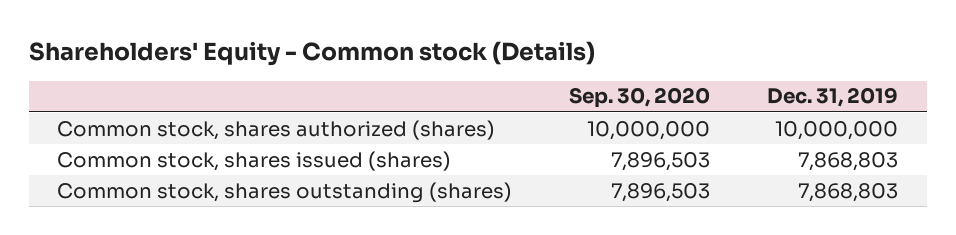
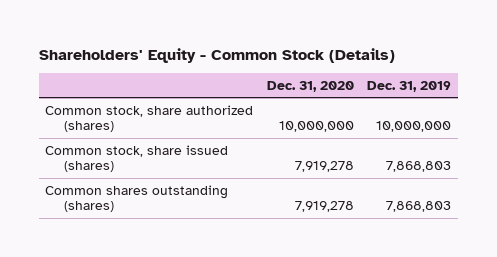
[28,41,595,67] Shareholders' Equity - Common stock (Details) -> [38,47,395,63] Shareholders' Equity - Common Stock (Details)
[569,87,711,109] Sep. 30, 2020 -> none
none -> [266,80,354,92] Dec. 31, 2020
[57,119,496,140] Common stock, shares authorized (shares) -> [45,104,254,133] Common stock, share authorized (shares)
[57,150,452,171] Common stock, shares issued (shares) -> [45,144,229,173] Common stock, share issued (shares)
[57,181,513,203] Common stock, shares outstanding (shares) -> [45,184,229,213] Common shares outstanding (shares)

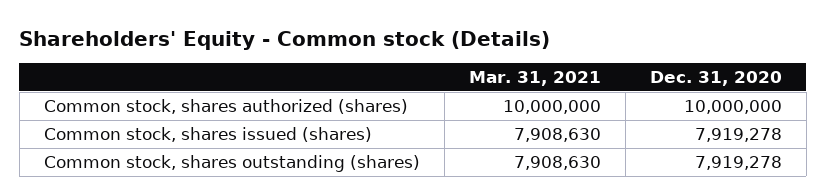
[38,47,395,63] Shareholders' Equity - Common Stock (Details) -> [19,30,551,50] Shareholders' Equity - Common stock (Details)
[367,80,452,92] Dec. 31, 2019 -> none
none -> [468,71,601,87] Mar. 31, 2021
[45,104,254,133] Common stock, share authorized (shares) -> [43,99,408,115] Common stock, shares authorized (shares)
[45,144,229,173] Common stock, share issued (shares) -> [43,127,372,143] Common stock, shares issued (shares)
[45,184,229,213] Common shares outstanding (shares) -> [43,155,420,173] Common stock, shares outstanding (shares)

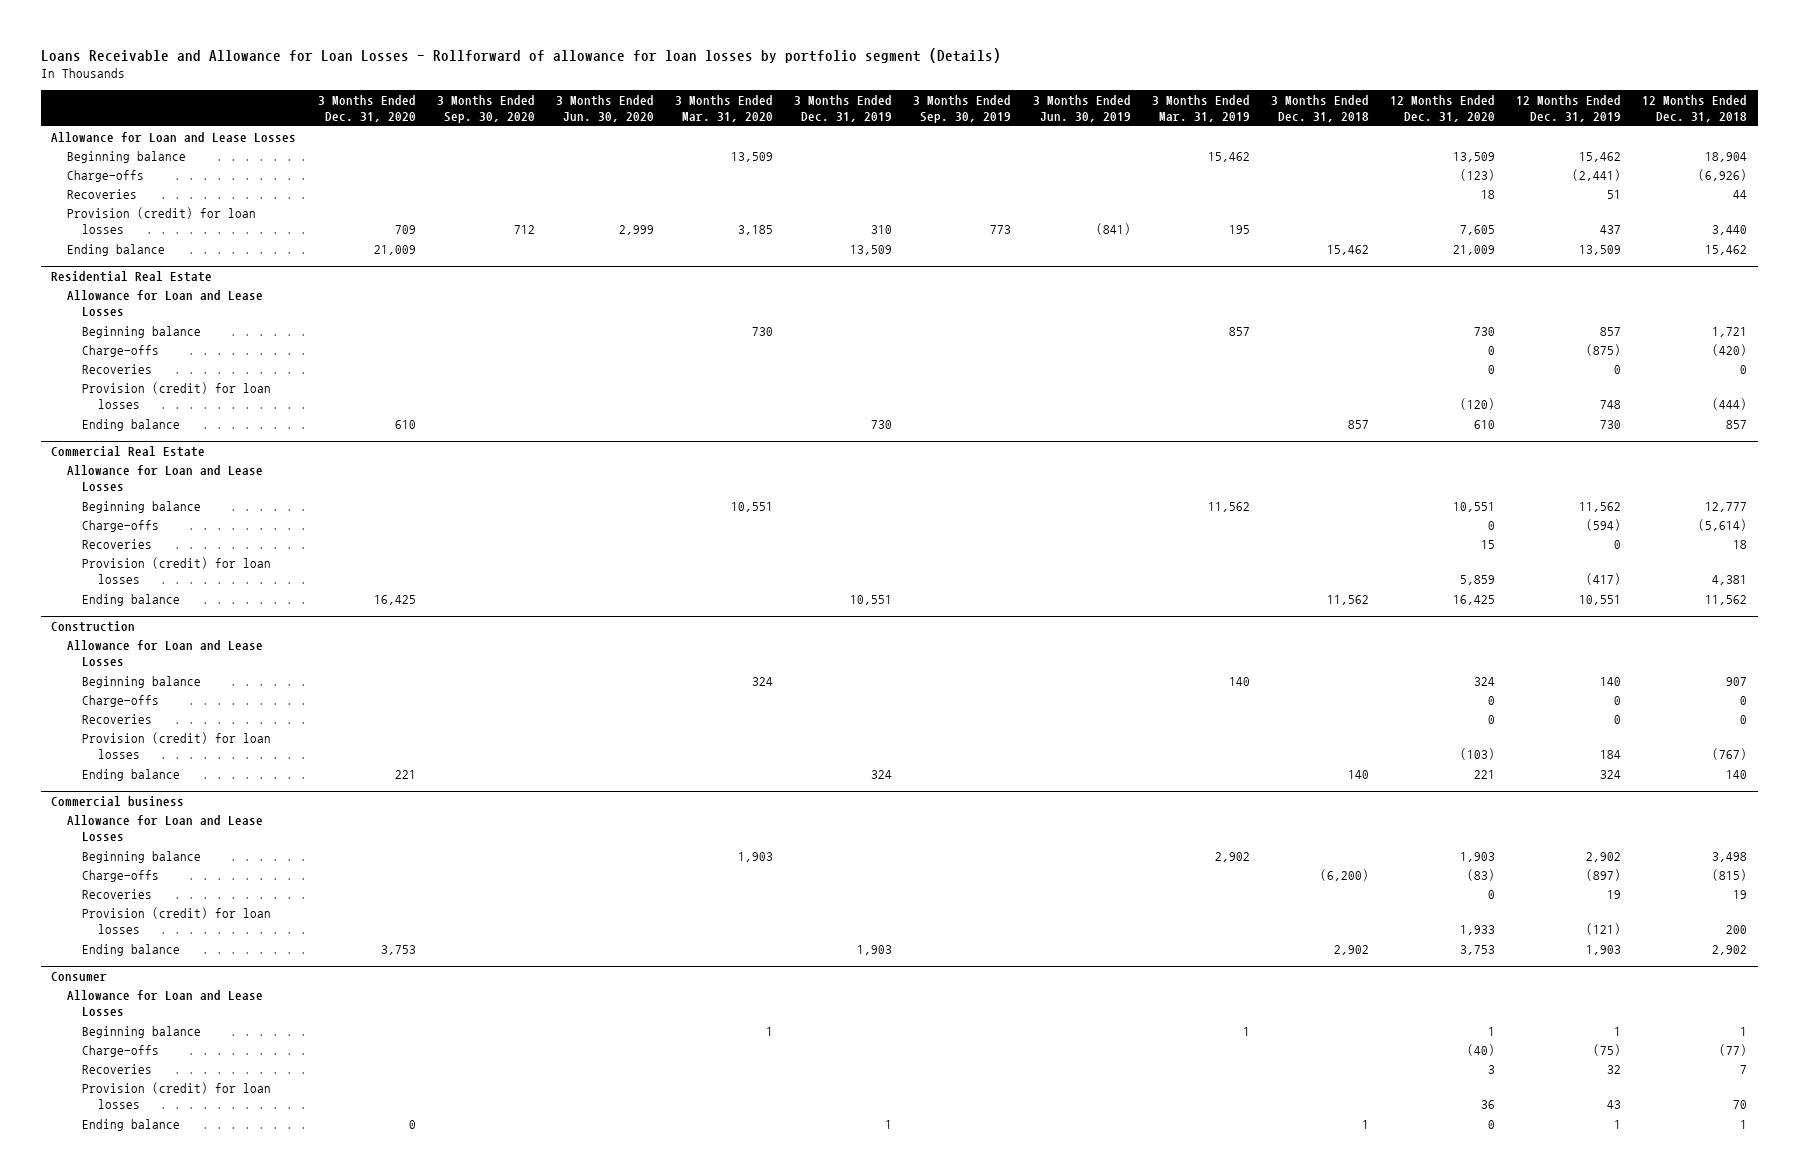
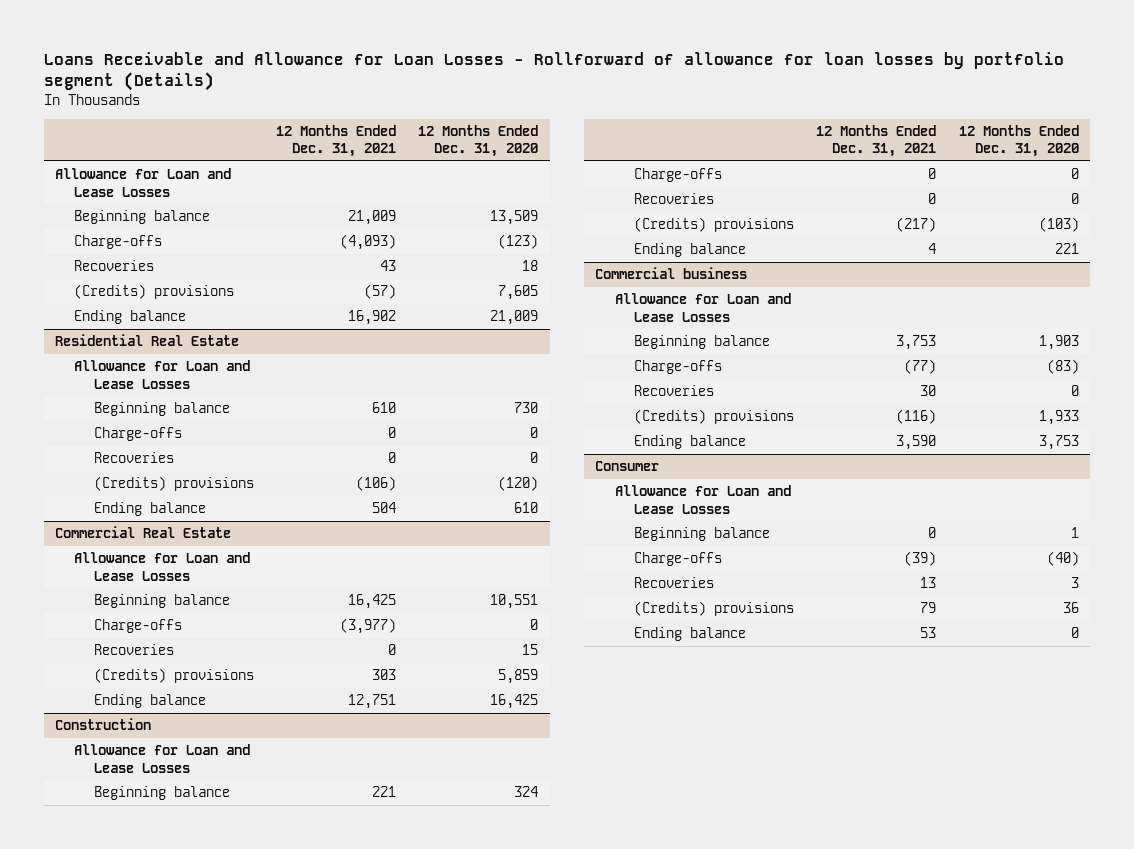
[317,94,416,123] 3 Months Ended Dec. 31, 2020 -> none
[436,94,535,124] 3 Months Ended Sep. 30, 2020 -> none
[555,94,654,123] 3 Months Ended Jun. 30, 2020 -> none
[675,94,774,123] 3 Months Ended Mar. 31, 2020 -> none
[794,94,893,123] 3 Months Ended Dec. 31, 2019 -> none
[913,94,1012,124] 3 Months Ended Sep. 30, 2019 -> none
[1032,94,1131,123] 3 Months Ended Jun. 30, 2019 -> none
[1151,94,1250,123] 3 Months Ended Mar. 31, 2019 -> none
[1270,94,1369,123] 3 Months Ended Dec. 31, 2018 -> none
[1516,94,1622,123] 12 Months Ended Dec. 31, 2019 -> none
[1642,94,1748,123] 12 Months Ended Dec. 31, 2018 -> none
none -> [276,124,397,158] 12 Months Ended Dec. 31, 2021
[66,206,256,234] Provision (credit) for loan losses -> [74,284,235,300] (Credits) provisions
[82,381,272,409] Provision (credit) for loan losses -> [93,476,254,492] (Credits) provisions
[82,556,272,584] Provision (credit) for loan losses -> [93,668,254,684] (Credits) provisions
[82,731,272,759] Provision (credit) for loan losses -> [634,217,795,233] (Credits) provisions
[82,906,272,934] Provision (credit) for loan losses -> [634,409,795,425] (Credits) provisions
[82,1081,272,1109] Provision (credit) for loan losses -> [634,601,795,617] (Credits) provisions

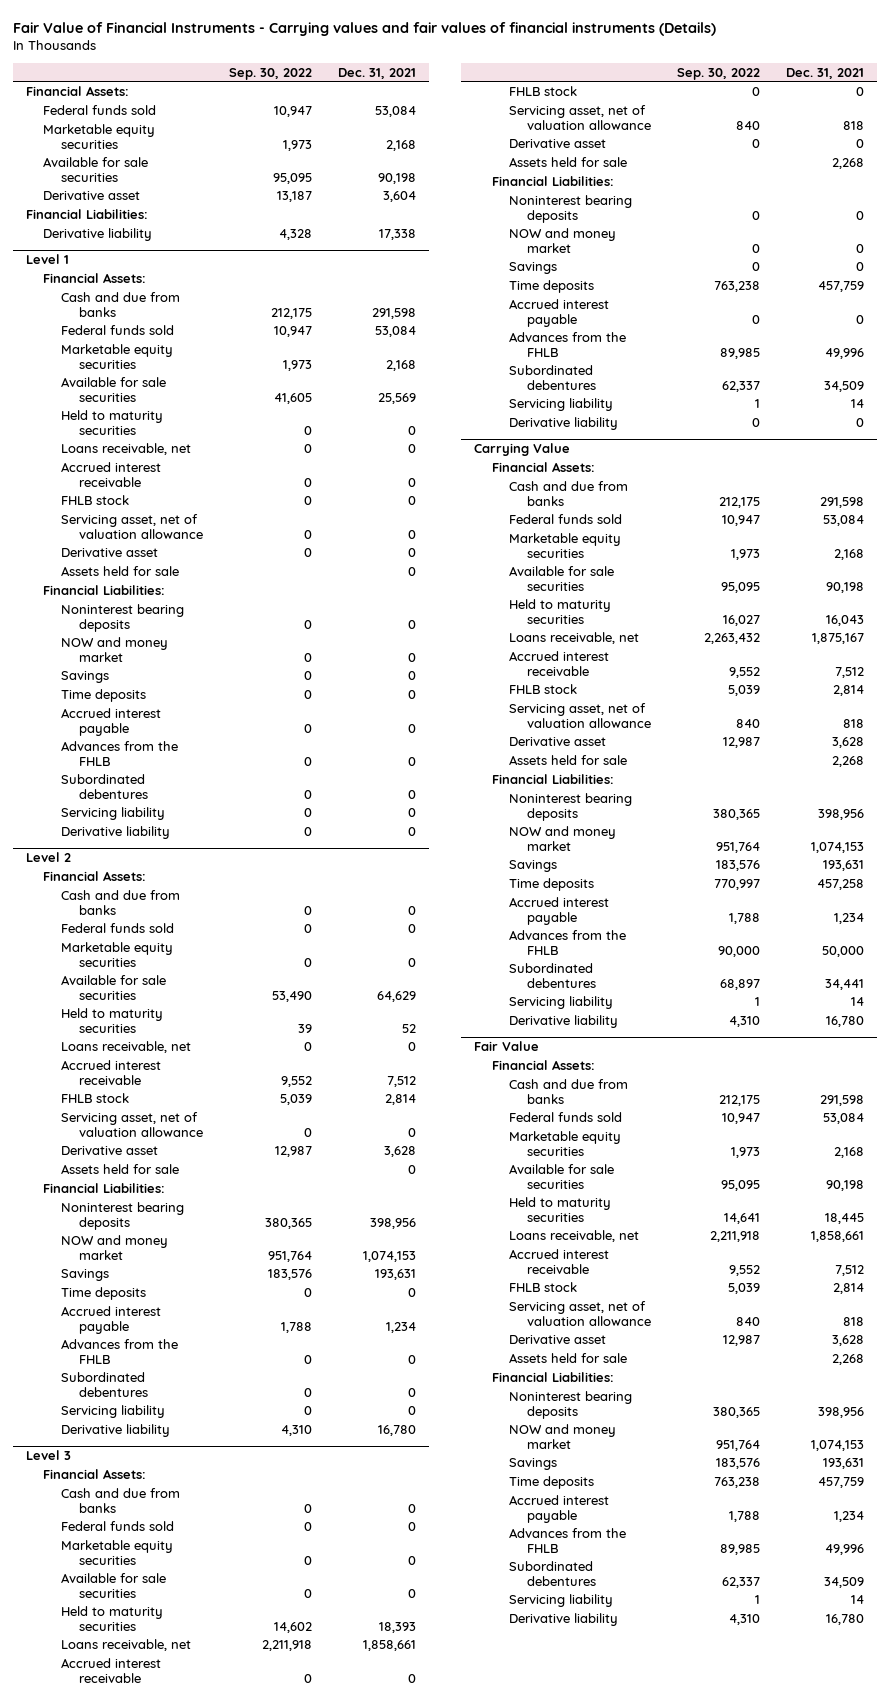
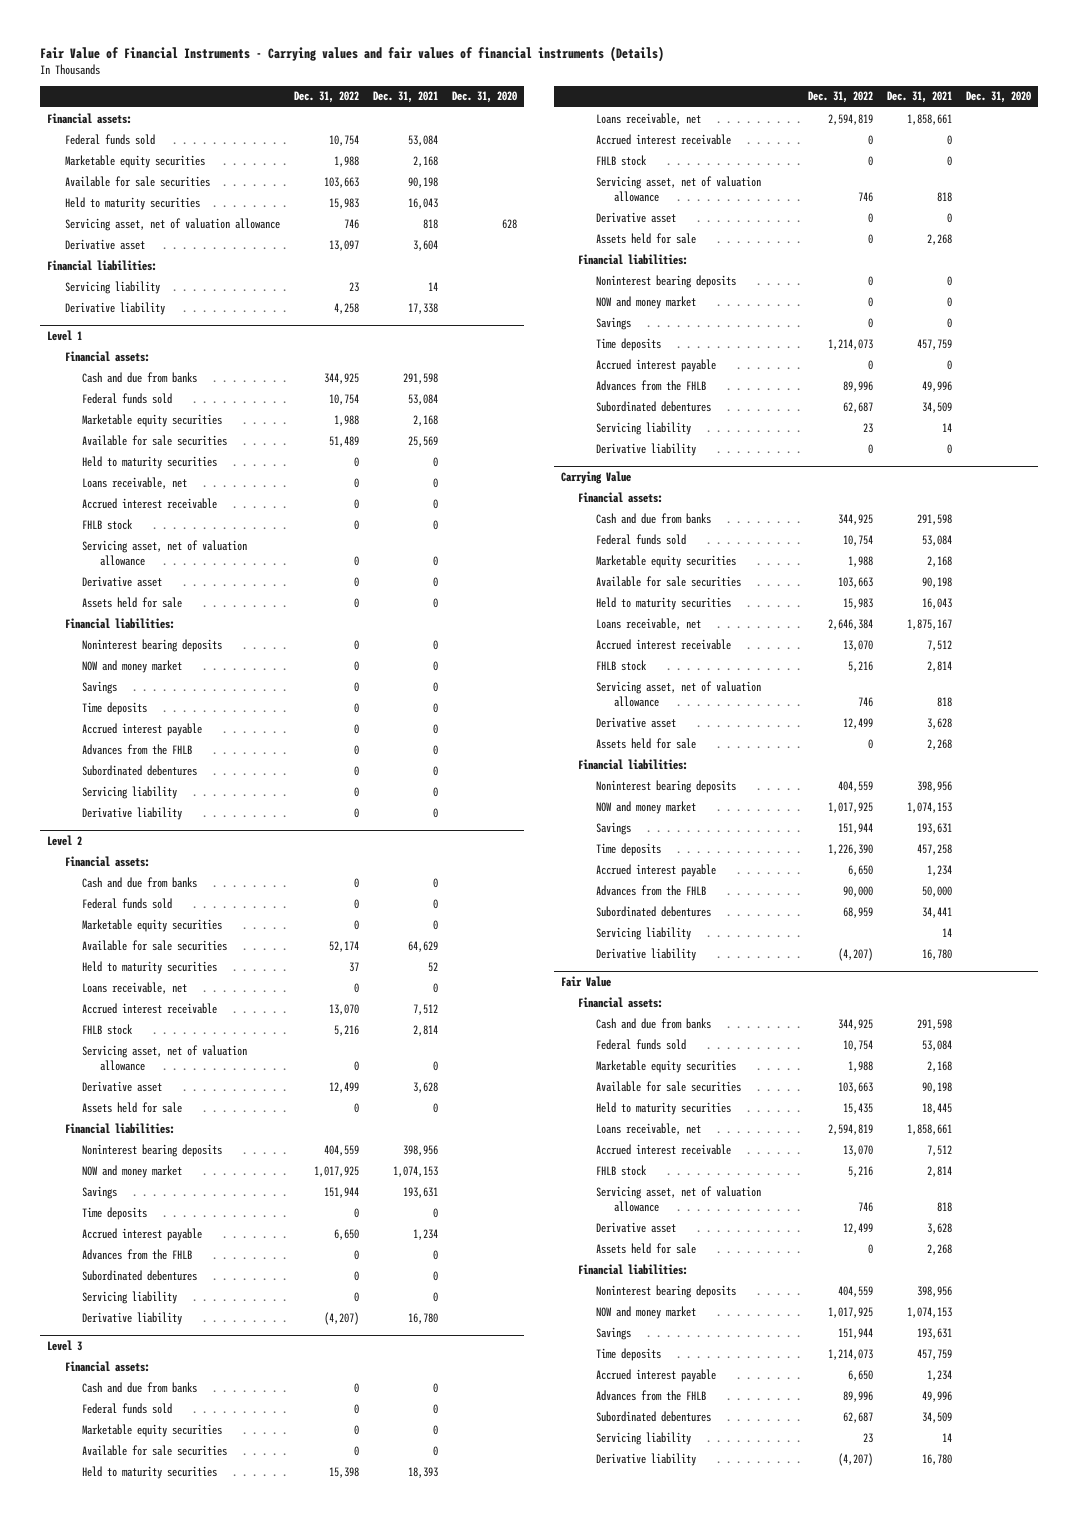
[228,67,312,80] Sep. 30, 2022 -> none
none -> [293,91,359,104] Dec. 31, 2022
none -> [452,91,518,104] Dec. 31, 2020
[25,85,129,96] Financial Assets: -> [46,112,132,124] Financial assets:
none -> [64,196,200,210] Held to maturity securities
none -> [64,217,280,231] Servicing asset, net of valuation allowance
[25,208,148,219] Financial Liabilities: -> [46,259,157,271] Financial liabilities:
none -> [64,280,160,294] Servicing liability
[43,272,147,283] Financial Assets: -> [64,350,150,362] Financial assets:
[43,584,166,595] Financial Liabilities: -> [64,617,175,629] Financial liabilities:
[43,870,147,881] Financial Assets: -> [64,855,150,867] Financial assets:
[43,1182,166,1193] Financial Liabilities: -> [64,1122,175,1134] Financial liabilities:
[43,1468,147,1479] Financial Assets: -> [64,1360,150,1372] Financial assets:
[491,175,614,186] Financial Liabilities: -> [578,253,689,265] Financial liabilities:
[491,461,595,472] Financial Assets: -> [578,491,664,503] Financial assets:
[491,773,614,784] Financial Liabilities: -> [578,758,689,770] Financial liabilities:
[491,1059,595,1070] Financial Assets: -> [578,996,664,1008] Financial assets:
[491,1371,614,1382] Financial Liabilities: -> [578,1263,689,1275] Financial liabilities:

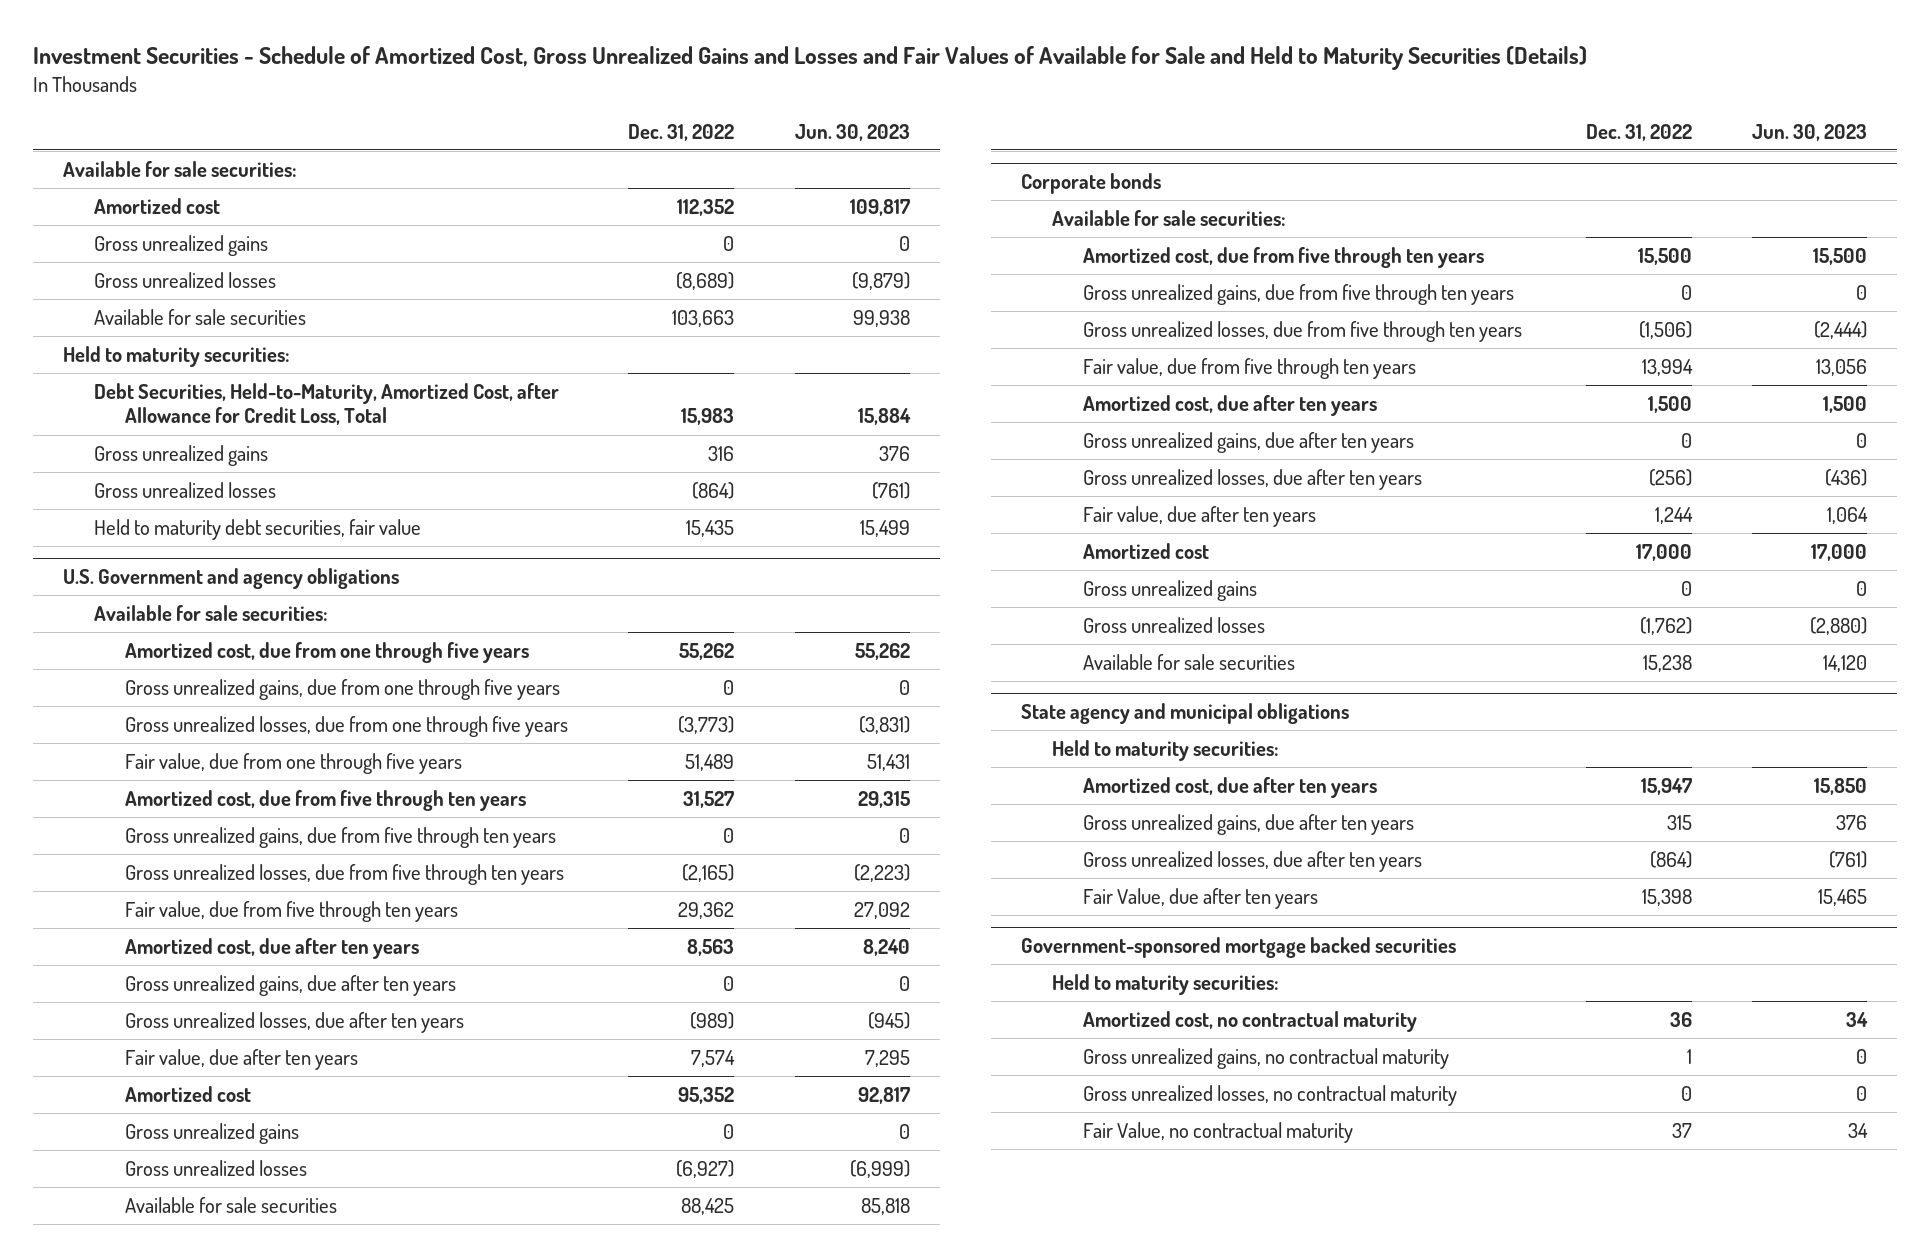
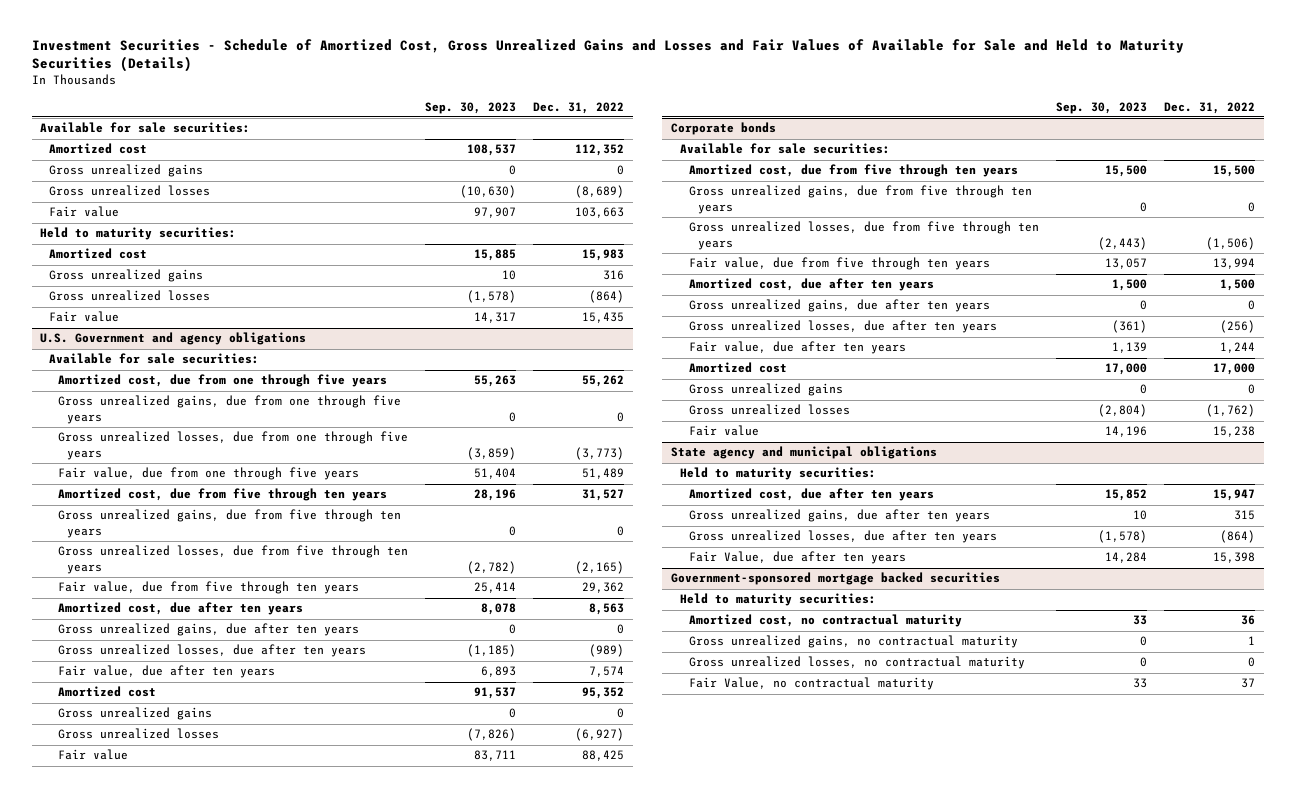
[794,123,910,141] Jun. 30, 2023 -> none
none -> [425,101,517,114] Sep. 30, 2023
[94,309,307,326] Available for sale securities -> [48,206,119,218] Fair value
[94,383,560,426] Debt Securities, Held-to-Maturity, Amortized Cost, after Allowance for Credit Loss, Total -> [48,248,147,260] Amortized cost
[94,519,422,541] Held to maturity debt securities, fair value -> [48,311,119,323] Fair value
[125,1197,338,1214] Available for sale securities -> [57,749,128,761] Fair value
[1083,654,1296,671] Available for sale securities -> [688,425,759,437] Fair value

